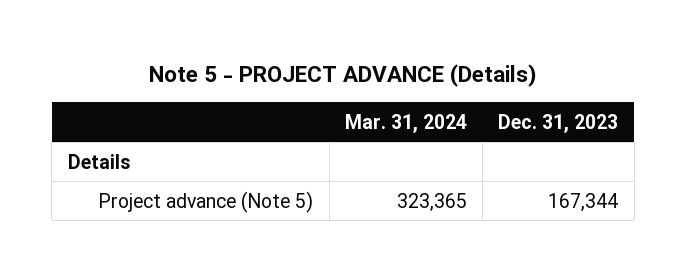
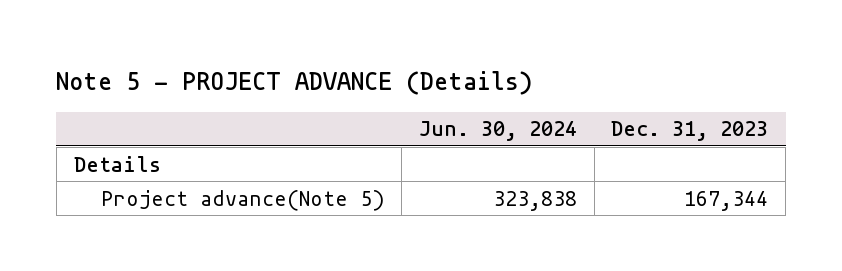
[344,113,467,133] Mar. 31, 2024 -> none
none -> [419,121,578,142] Jun. 30, 2024
[98,190,314,213] Project advance (Note 5) -> [100,189,385,211] Project advance(Note 5)

